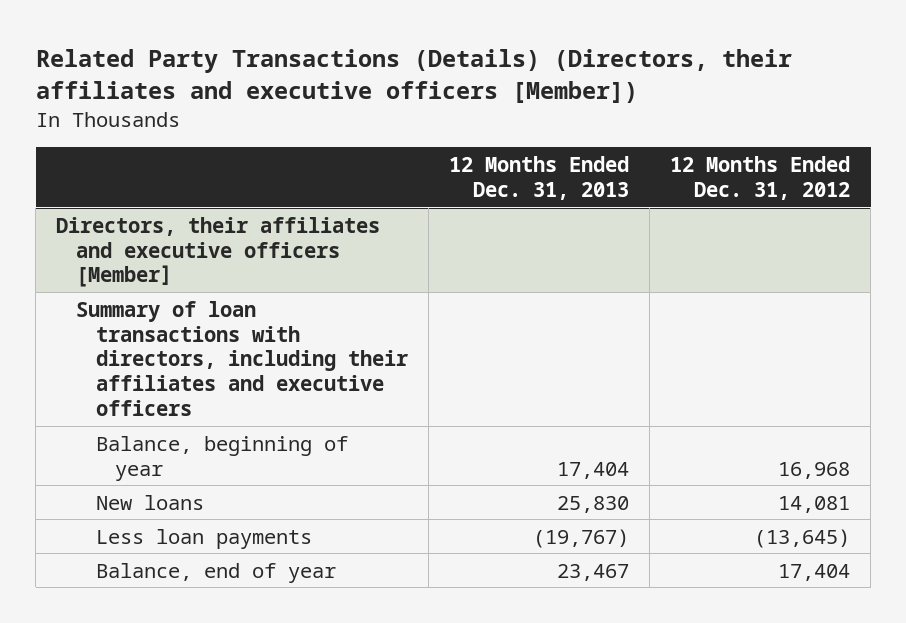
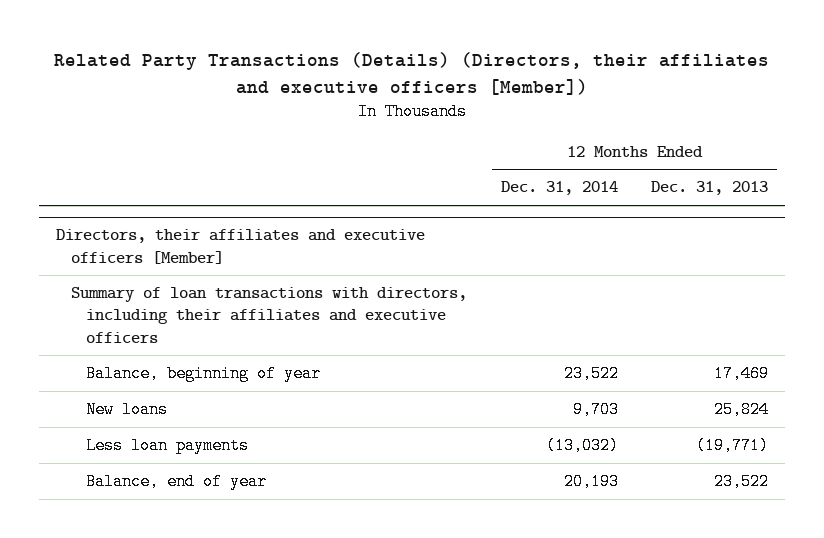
[670,155,851,200] 12 Months Ended Dec. 31, 2012 -> none
none -> [500,181,618,196] Dec. 31, 2014
[556,461,629,479] 17,404 -> [714,365,770,383] 17,469
[556,495,629,513] 25,830 -> [714,401,770,419] 25,824
[532,528,629,548] (19,767) -> [696,437,770,455] (19,771)
[556,563,629,581] 23,467 -> [714,473,770,491] 23,522

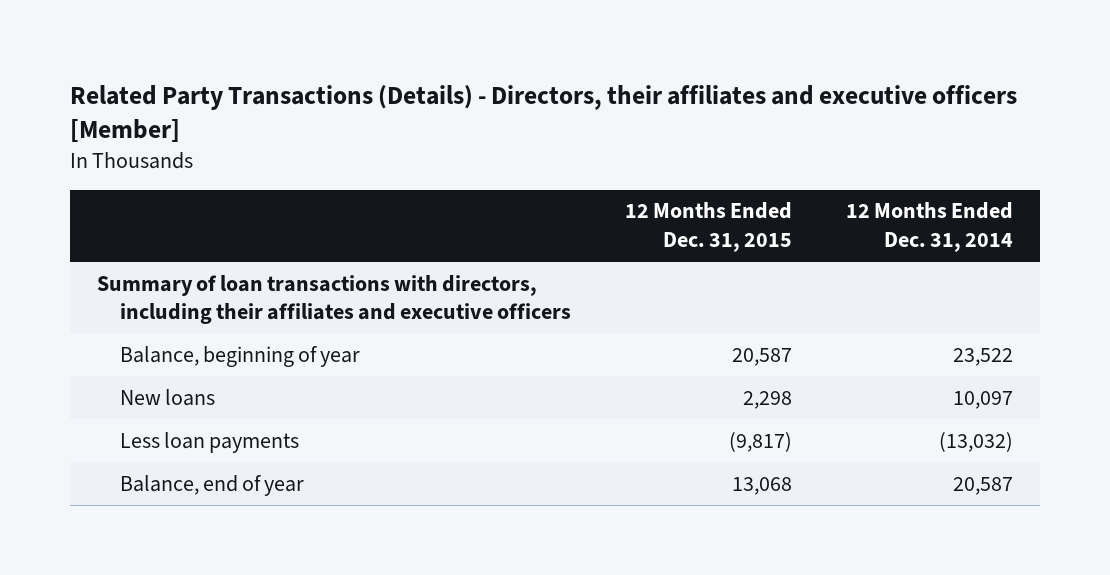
[54,52,770,95] Related Party Transactions (Details) (Directors, their affiliates and executive officers [Member]) -> [69,84,1017,143] Related Party Transactions (Details) - Directors, their affiliates and executive officers [Member]
[651,181,769,196] Dec. 31, 2013 -> none
none -> [624,202,792,252] 12 Months Ended Dec. 31, 2015
[56,229,426,264] Directors, their affiliates and executive officers [Member] -> none
[572,401,619,419] 9,703 -> [953,390,1014,409] 10,097
[563,473,619,491] 20,193 -> [953,476,1014,495] 20,587

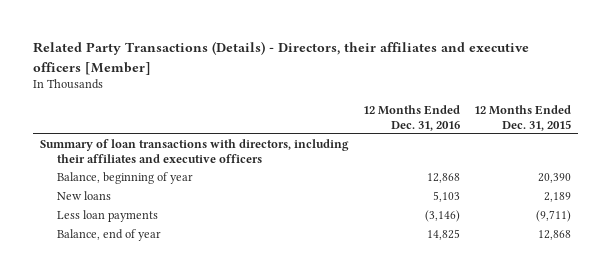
[846,202,1014,252] 12 Months Ended Dec. 31, 2014 -> none
none -> [363,105,461,131] 12 Months Ended Dec. 31, 2016
[731,347,792,366] 20,587 -> [538,173,572,184] 20,390
[742,390,792,409] 2,298 -> [544,192,572,203] 2,189
[728,431,792,452] (9,817) -> [536,210,572,223] (9,711)
[731,476,792,495] 13,068 -> [538,230,572,241] 12,868

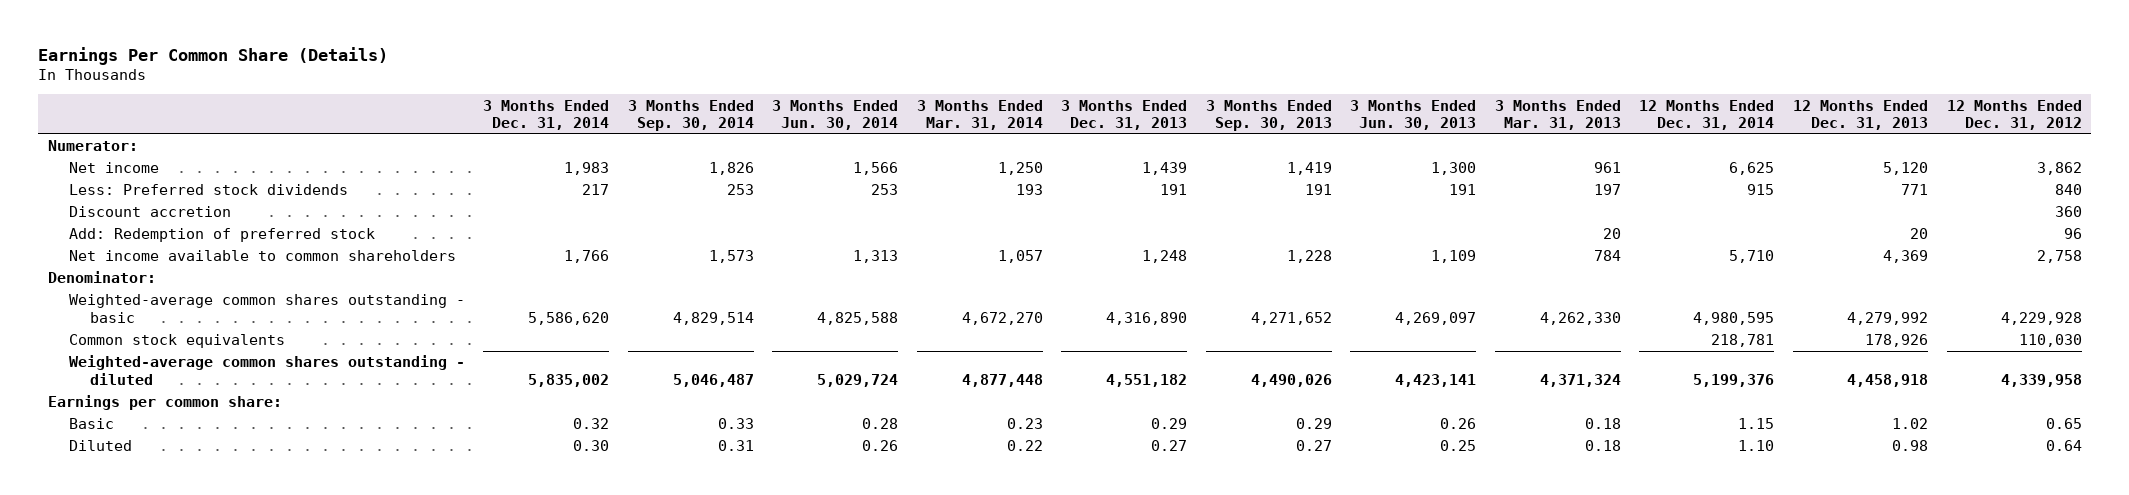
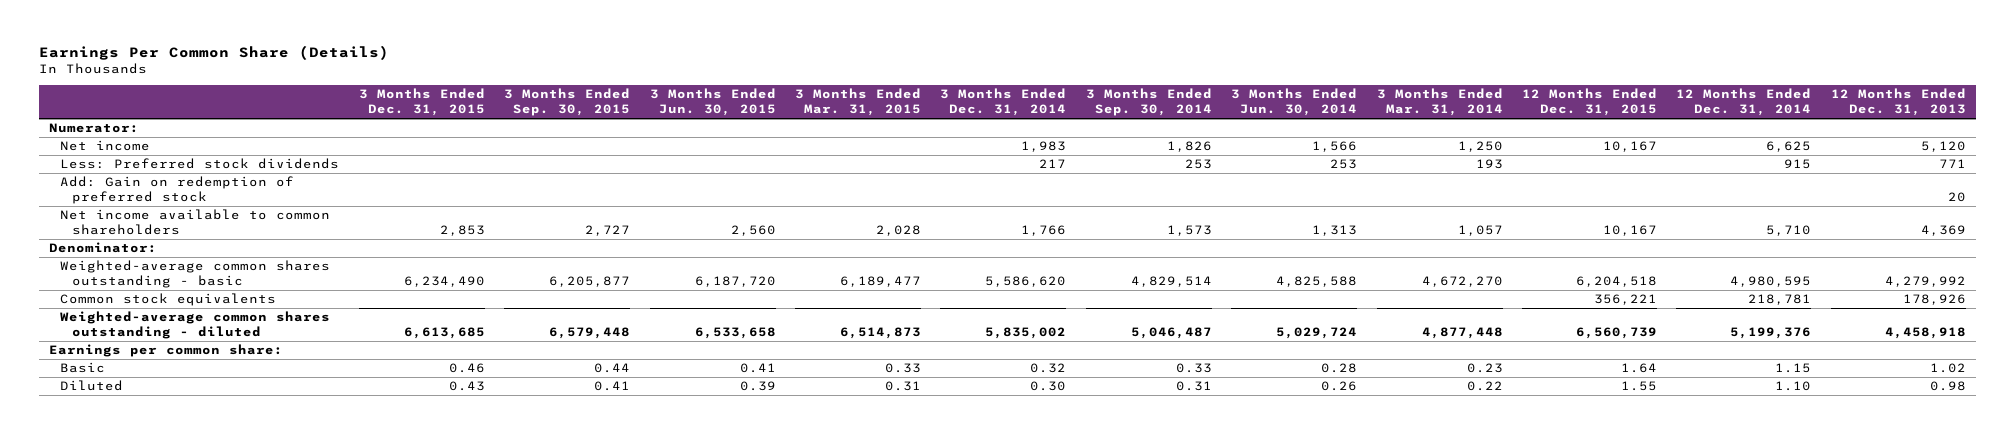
[1061,99,1188,131] 3 Months Ended Dec. 31, 2013 -> none
[1205,99,1332,132] 3 Months Ended Sep. 30, 2013 -> none
[1350,99,1477,131] 3 Months Ended Jun. 30, 2013 -> none
[1494,99,1621,131] 3 Months Ended Mar. 31, 2013 -> none
[1946,99,2082,131] 12 Months Ended Dec. 31, 2012 -> none
none -> [358,88,485,117] 3 Months Ended Dec. 31, 2015
none -> [504,88,631,117] 3 Months Ended Sep. 30, 2015
none -> [649,88,776,117] 3 Months Ended Jun. 30, 2015
none -> [794,88,921,117] 3 Months Ended Mar. 31, 2015
none -> [1522,88,1658,117] 12 Months Ended Dec. 31, 2015
[68,206,231,218] Discount accretion -> none
[68,228,375,243] Add: Redemption of preferred stock -> [60,176,295,204] Add: Gain on redemption of preferred stock

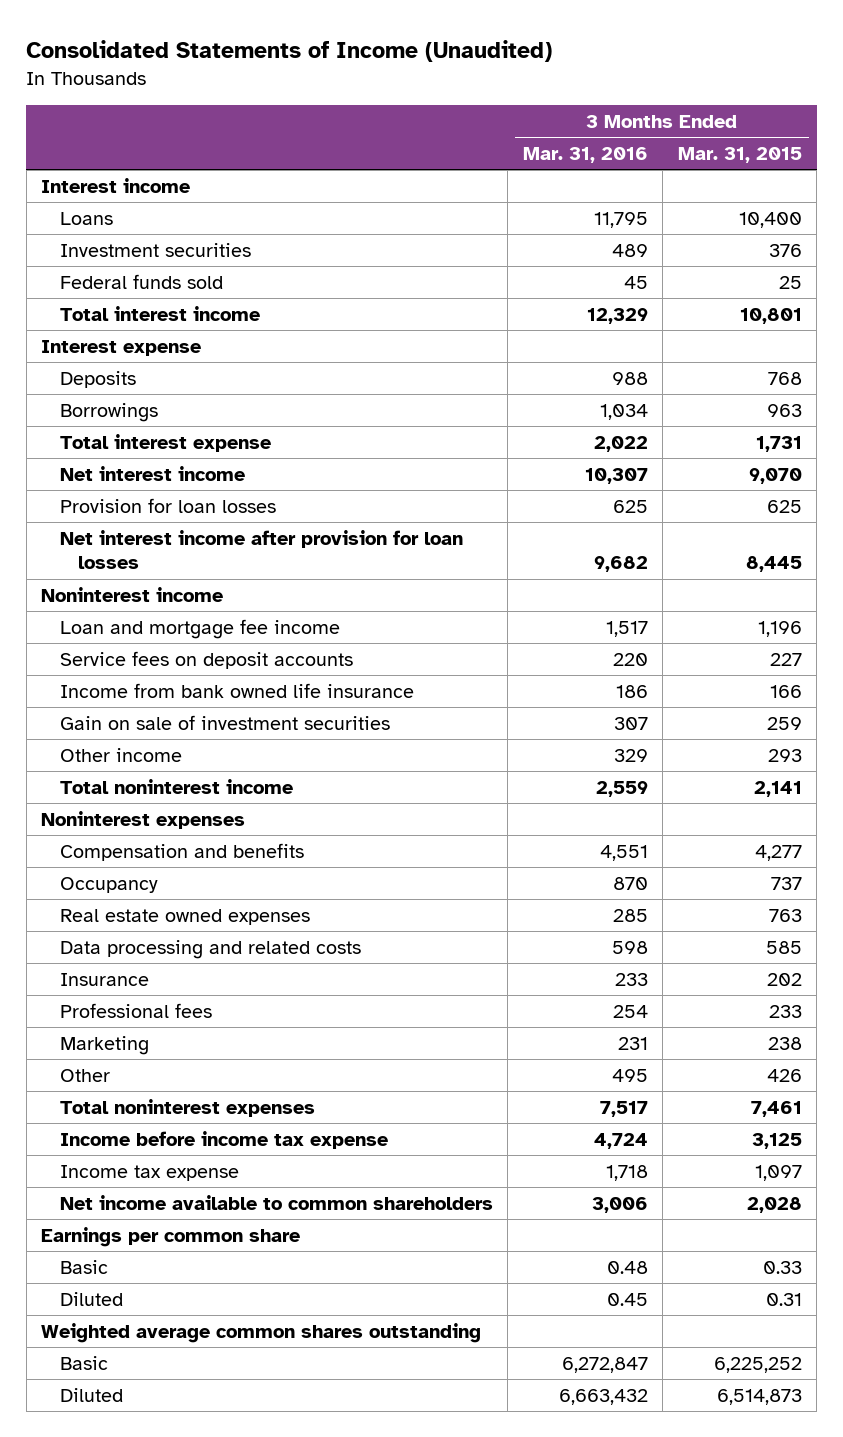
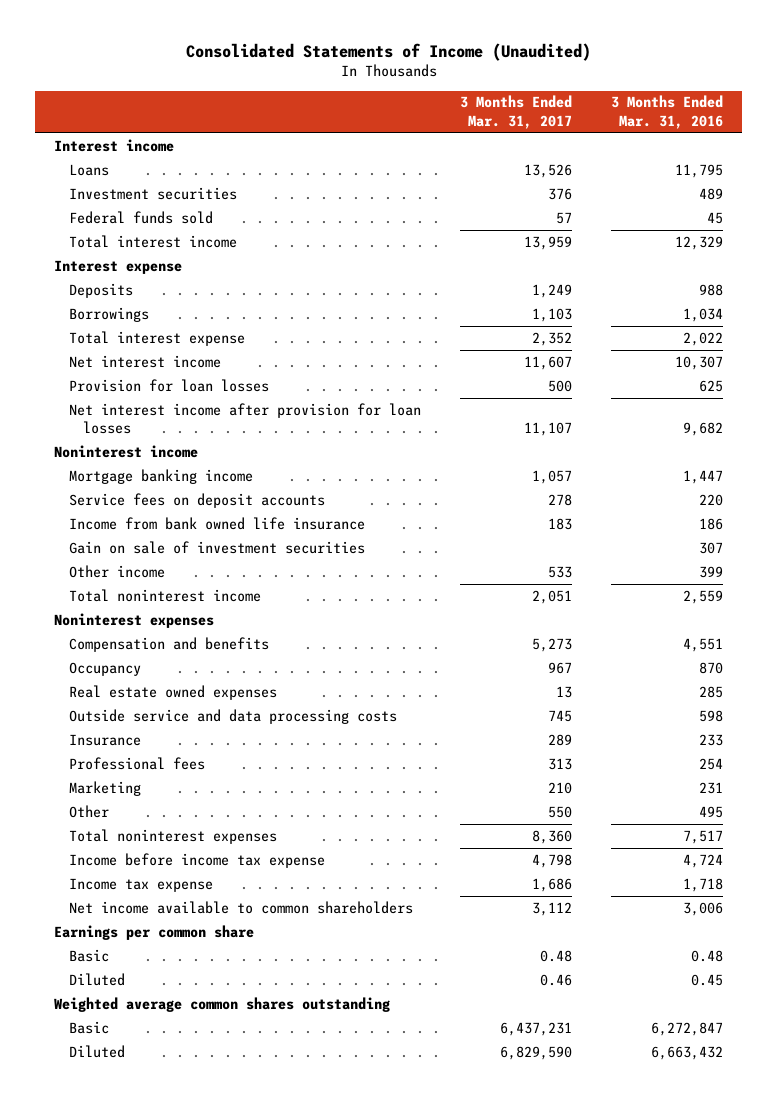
[677,147,802,164] Mar. 31, 2015 -> none
none -> [459,95,572,129] 3 Months Ended Mar. 31, 2017
[59,618,340,639] Loan and mortgage fee income -> [68,468,253,484] Mortgage banking income
[605,620,648,637] 1,517 -> [682,469,723,484] 1,447
[613,748,648,762] 329 -> [698,565,723,578] 399
[59,939,361,959] Data processing and related costs -> [68,708,397,724] Outside service and data processing costs

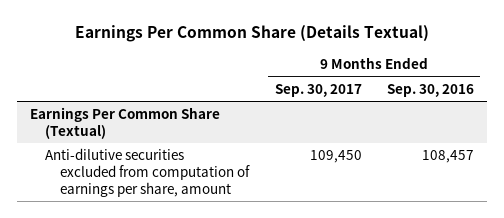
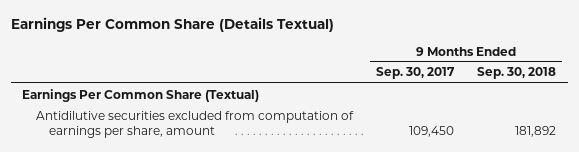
[386,83,474,97] Sep. 30, 2016 -> none
none -> [477,67,557,80] Sep. 30, 2018
[45,148,251,197] Anti-dilutive securities excluded from computation of earnings per share, amount -> [35,110,354,138] Antidilutive securities excluded from computation of earnings per share, amount

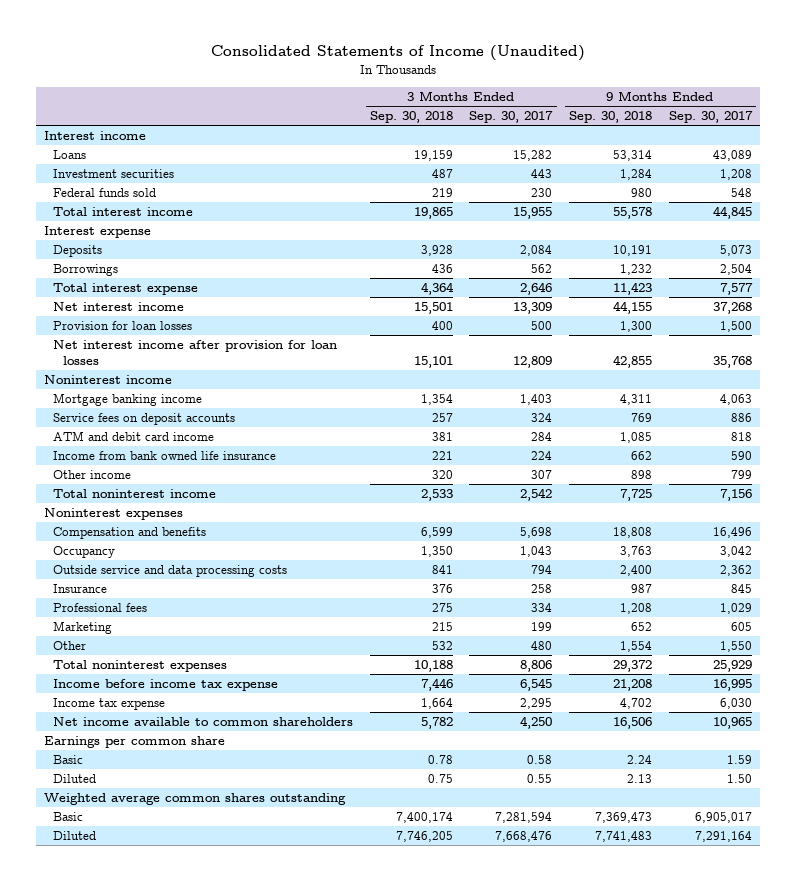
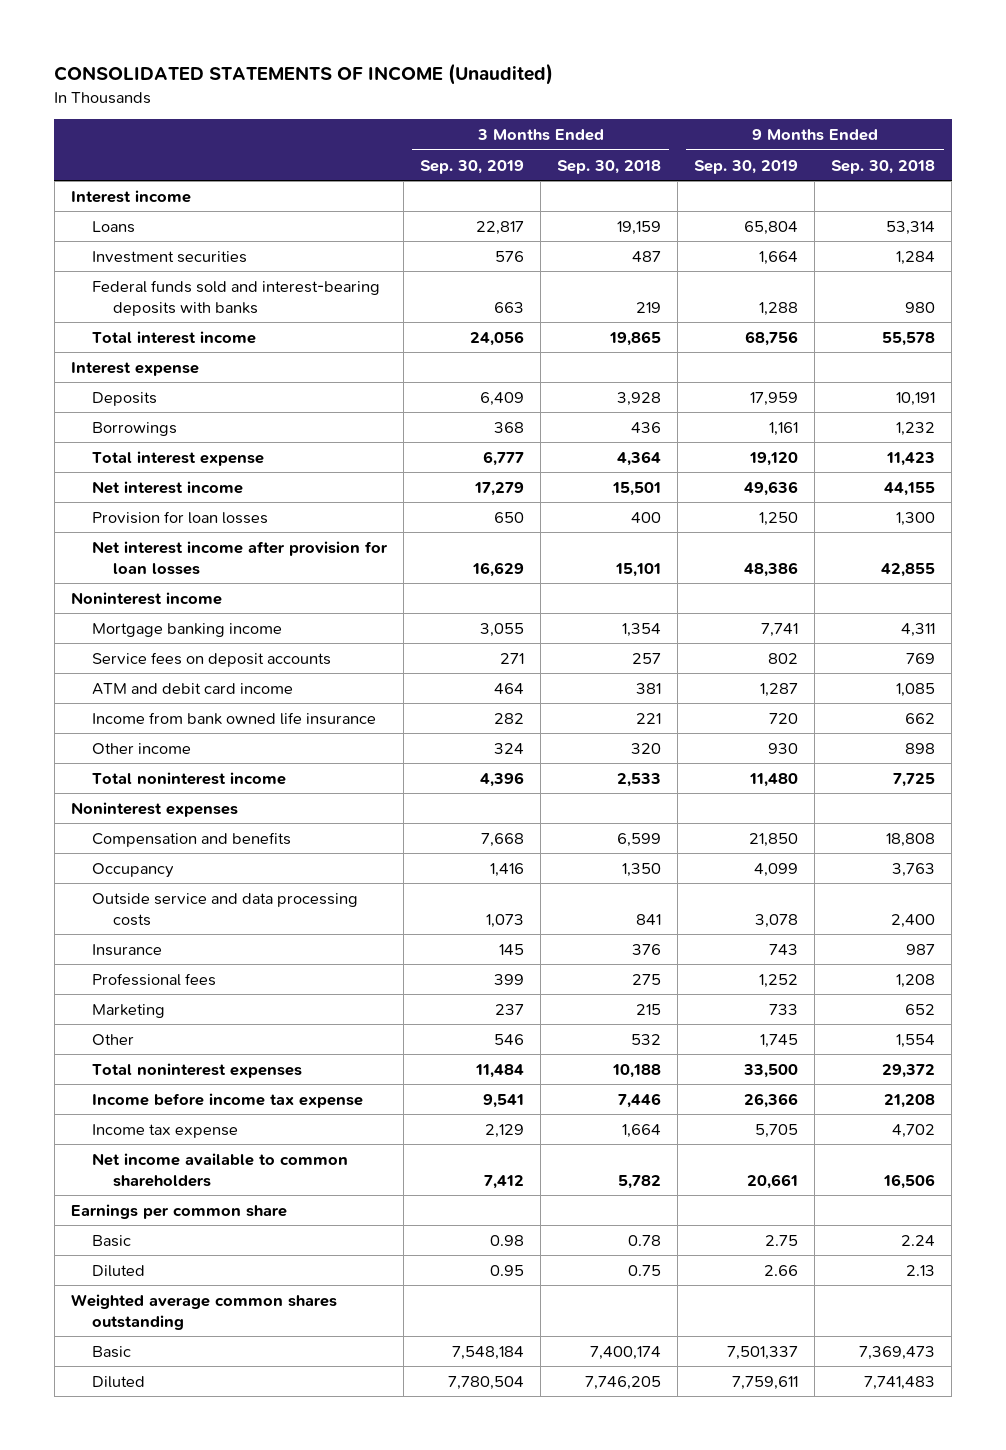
[210,45,585,62] Consolidated Statements of Income (Unaudited) -> [54,63,554,86] CONSOLIDATED STATEMENTS OF INCOME (Unaudited)
[469,111,554,124] Sep. 30, 2017 -> none
[668,111,753,124] Sep. 30, 2017 -> none
none -> [420,159,525,174] Sep. 30, 2019
none -> [694,159,799,174] Sep. 30, 2019
[53,188,157,198] Federal funds sold -> [92,279,381,316] Federal funds sold and interest-bearing deposits with banks

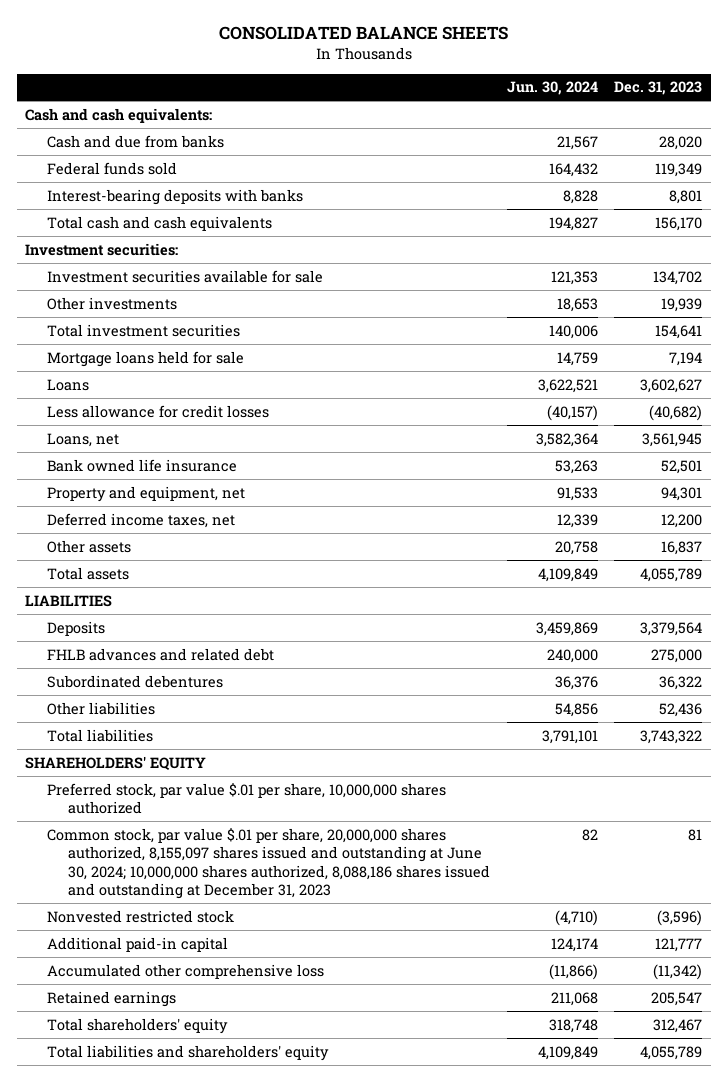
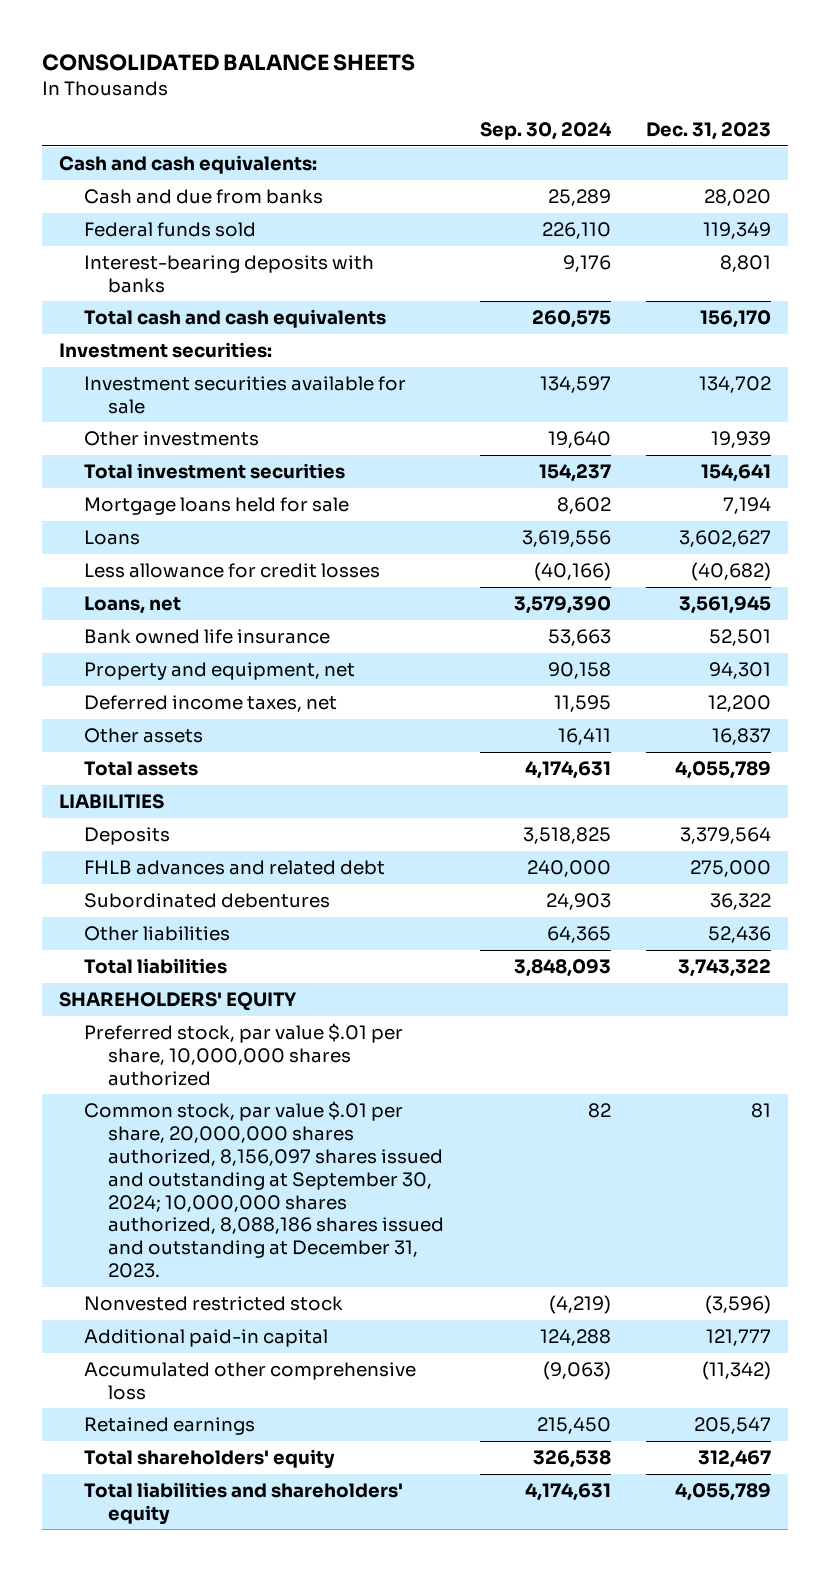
[506,81,598,96] Jun. 30, 2024 -> none
none -> [479,122,612,141] Sep. 30, 2024
[46,827,491,900] Common stock, par value $.01 per share, 20,000,000 shares authorized, 8,155,097 shares issued and outstanding at June 30, 2024; 10,000,000 shares authorized, 8,088,186 shares issued and outstanding at December 31, 2023 -> [83,1100,445,1279] Common stock, par value $.01 per share, 20,000,000 shares authorized, 8,156,097 shares issued and outstanding at September 30, 2024; 10,000,000 shares authorized, 8,088,186 shares issued and outstanding at December 31, 2023.

